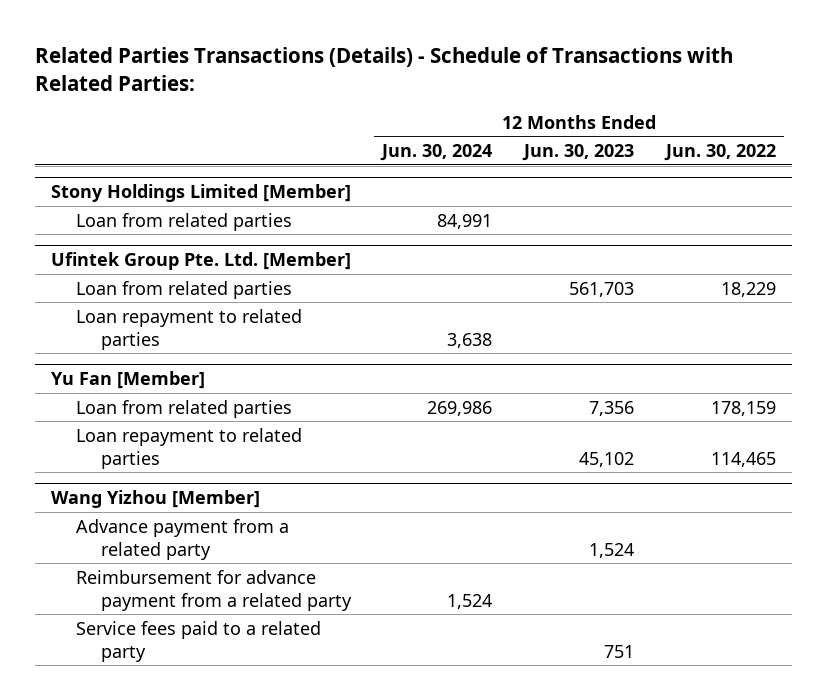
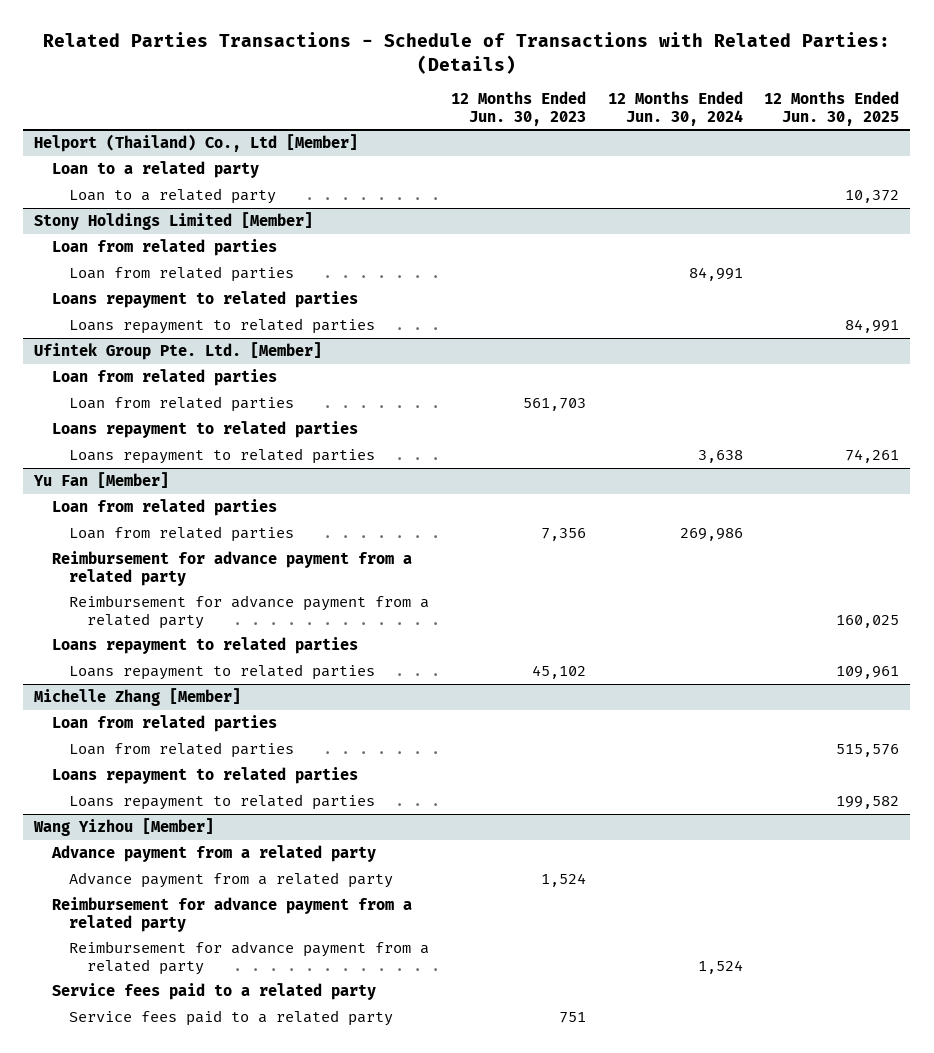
[34,46,733,91] Related Parties Transactions (Details) - Schedule of Transactions with Related Parties: -> [42,31,890,74] Related Parties Transactions - Schedule of Transactions with Related Parties: (Details)
[664,144,777,162] Jun. 30, 2022 -> none
none -> [764,91,900,126] 12 Months Ended Jun. 30, 2025
none -> [34,134,359,153] Helport (Thailand) Co., Ltd [Member]
none -> [51,161,259,179] Loan to a related party
none -> [69,188,277,205] Loan to a related party
none -> [51,239,277,257] Loan from related parties
none -> [51,291,358,309] Loans repayment to related parties
none -> [69,318,376,335] Loans repayment to related parties
none -> [51,369,277,387] Loan from related parties
none -> [51,421,358,439] Loans repayment to related parties
[75,308,302,350] Loan repayment to related parties -> [69,448,376,465] Loans repayment to related parties
none -> [51,499,277,517] Loan from related parties
none -> [51,551,412,586] Reimbursement for advance payment from a related party
none -> [69,595,430,629] Reimbursement for advance payment from a related party
none -> [51,637,358,655] Loans repayment to related parties
[75,427,302,469] Loan repayment to related parties -> [69,664,376,681] Loans repayment to related parties
none -> [34,688,242,707] Michelle Zhang [Member]
none -> [51,715,277,733] Loan from related parties
none -> [69,742,295,759] Loan from related parties
none -> [51,767,358,785] Loans repayment to related parties
none -> [69,794,376,811] Loans repayment to related parties
none -> [50,845,376,863] Advance payment from a related party
none -> [51,897,412,932] Reimbursement for advance payment from a related party
none -> [51,983,376,1001] Service fees paid to a related party

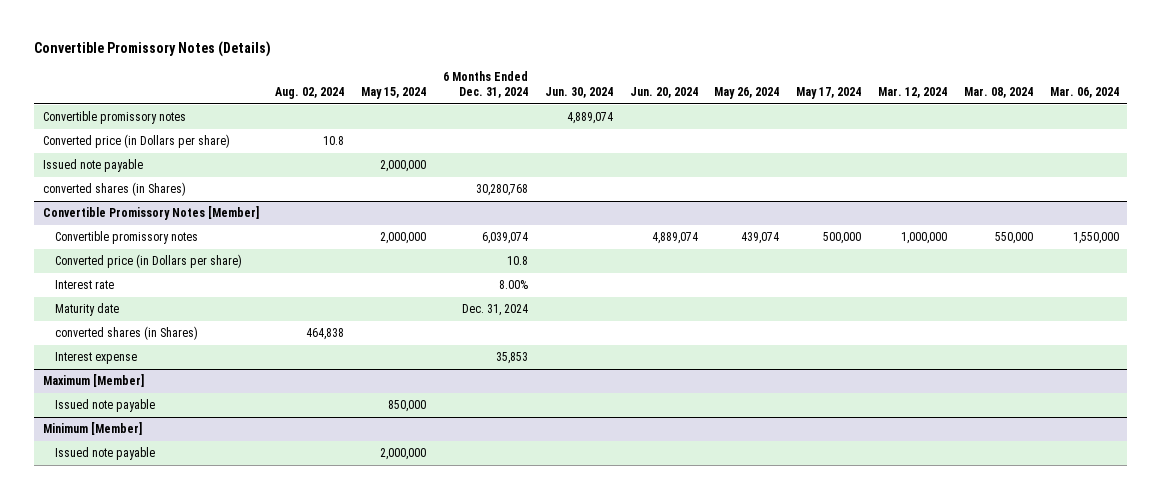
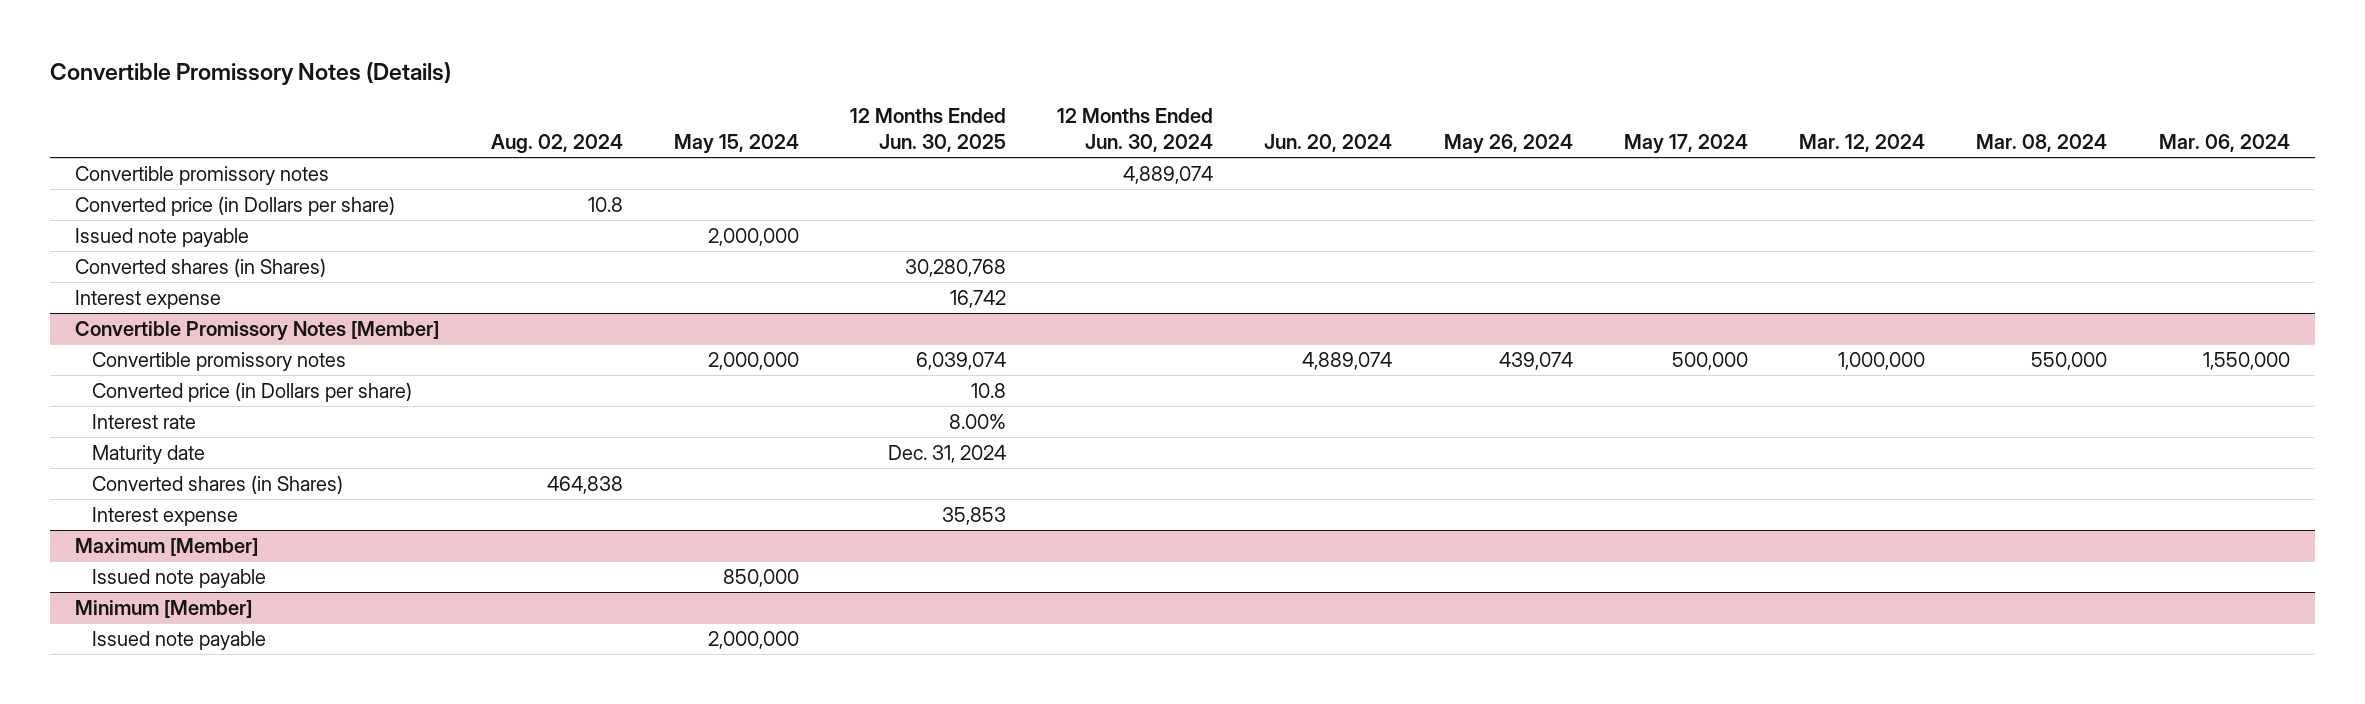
[443,71,529,99] 6 Months Ended Dec. 31, 2024 -> none
[544,87,613,99] Jun. 30, 2024 -> none
none -> [849,108,1006,152] 12 Months Ended Jun. 30, 2025
none -> [1057,108,1214,152] 12 Months Ended Jun. 30, 2024
[42,182,186,197] converted shares (in Shares) -> [75,257,327,277] Converted shares (in Shares)
none -> [75,289,222,309] Interest expense
[54,326,198,341] converted shares (in Shares) -> [92,474,344,494] Converted shares (in Shares)

